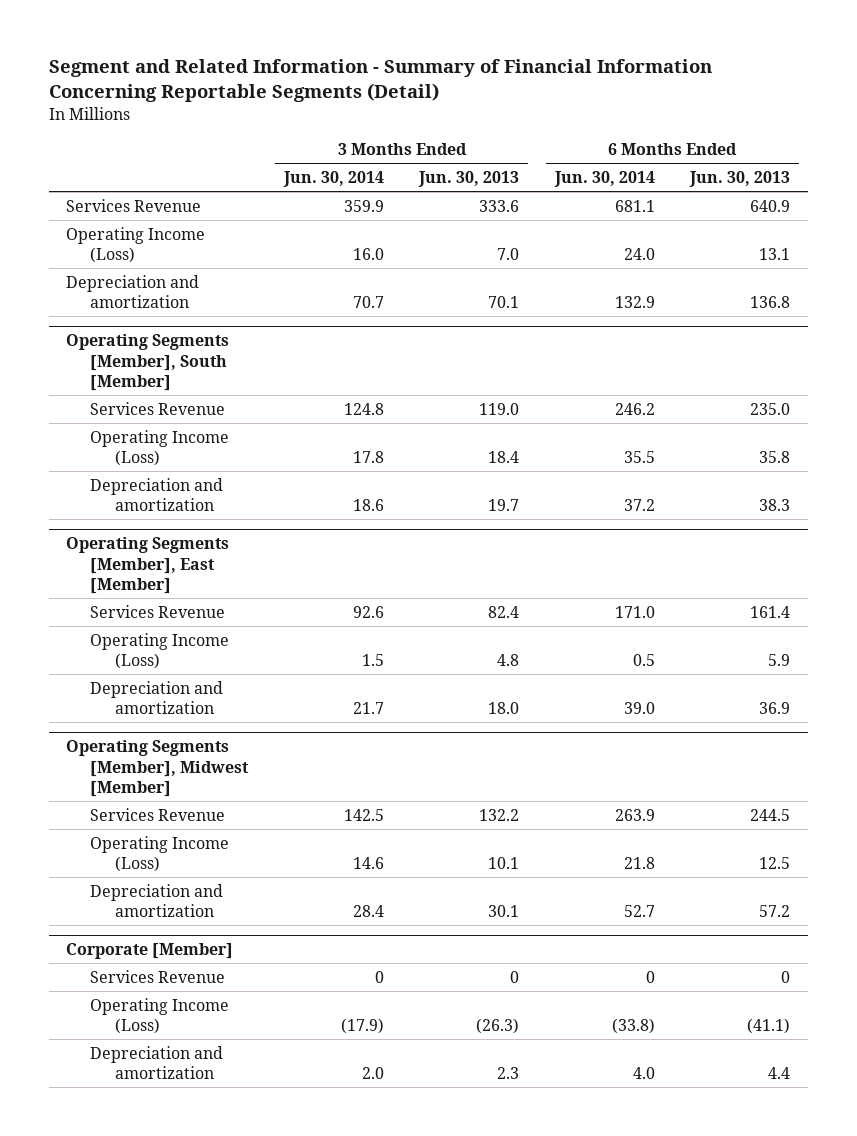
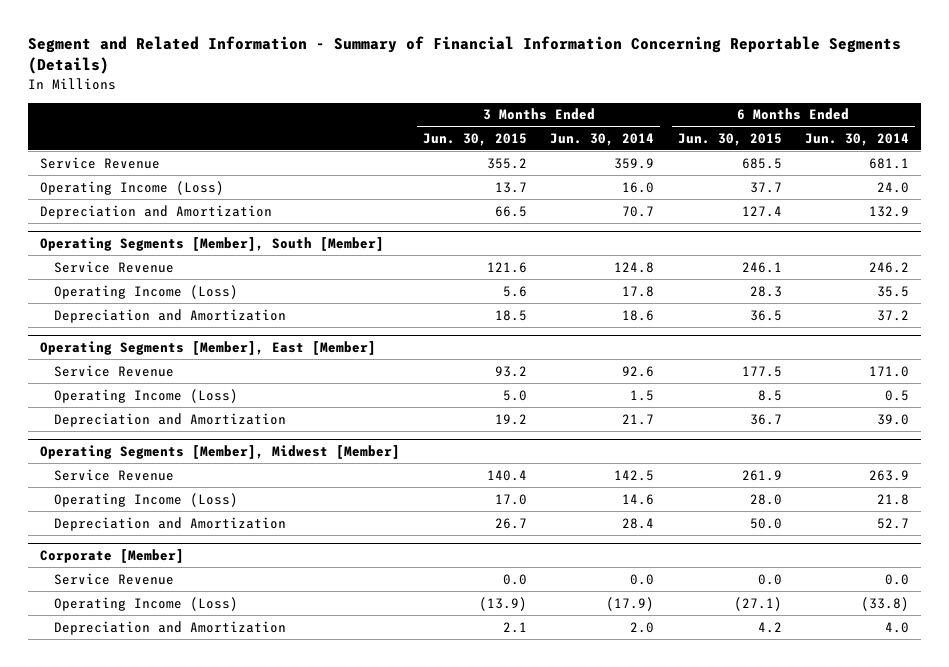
[48,59,712,103] Segment and Related Information - Summary of Financial Information Concerning Reportable Segments (Detail) -> [27,36,901,75] Segment and Related Information - Summary of Financial Information Concerning Reportable Segments (Details)
[418,171,520,188] Jun. 30, 2013 -> none
[689,171,791,188] Jun. 30, 2013 -> none
none -> [422,132,527,146] Jun. 30, 2015
none -> [677,132,782,146] Jun. 30, 2015
[66,198,202,212] Services Revenue -> [39,156,160,169] Service Revenue
[66,274,200,309] Depreciation and amortization -> [39,204,272,219] Depreciation and Amortization
[90,401,226,415] Services Revenue -> [53,260,174,273] Service Revenue
[90,477,224,512] Depreciation and amortization -> [53,308,286,323] Depreciation and Amortization
[90,604,226,618] Services Revenue -> [53,364,174,377] Service Revenue
[90,680,224,715] Depreciation and amortization -> [53,412,286,427] Depreciation and Amortization
[90,807,226,821] Services Revenue -> [53,468,174,481] Service Revenue
[90,883,224,918] Depreciation and amortization -> [53,516,286,531] Depreciation and Amortization
[90,969,226,983] Services Revenue -> [53,572,174,585] Service Revenue
[374,970,384,983] 0 -> [630,573,655,585] 0.0
[645,970,655,983] 0 -> [885,573,910,585] 0.0
[90,1045,224,1080] Depreciation and amortization -> [53,620,286,635] Depreciation and Amortization

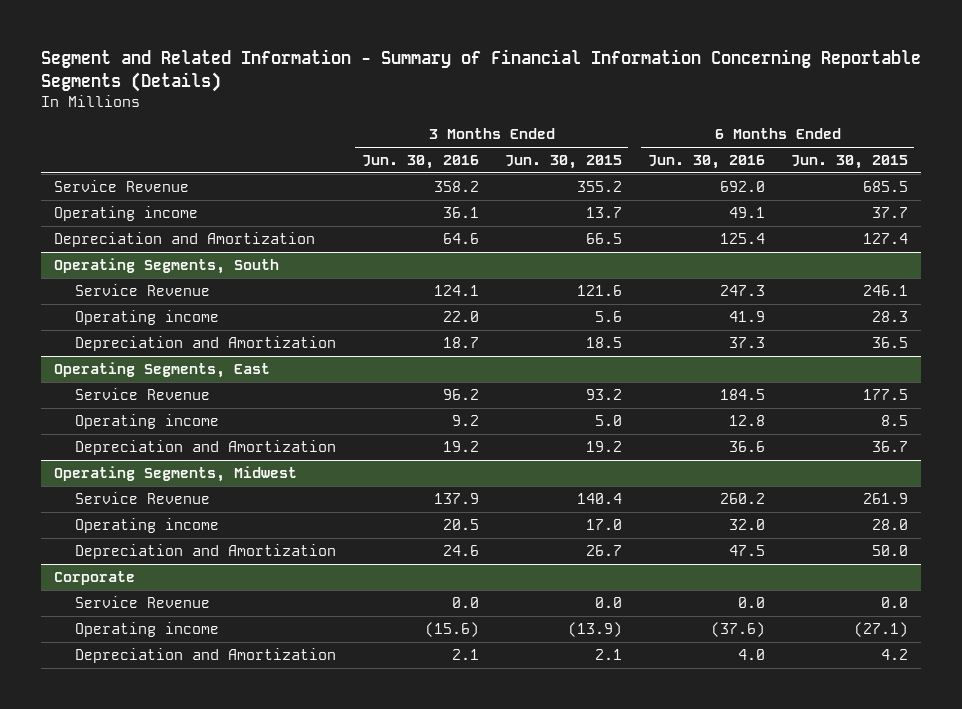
[550,132,655,146] Jun. 30, 2014 -> none
[805,132,910,146] Jun. 30, 2014 -> none
none -> [361,155,479,170] Jun. 30, 2016
none -> [647,155,765,170] Jun. 30, 2016
[39,180,224,195] Operating Income (Loss) -> [53,206,198,222] Operating income
[39,236,384,251] Operating Segments [Member], South [Member] -> [53,258,279,275] Operating Segments, South
[53,284,238,299] Operating Income (Loss) -> [74,310,219,326] Operating income
[39,340,376,355] Operating Segments [Member], East [Member] -> [53,362,270,379] Operating Segments, East
[53,388,238,403] Operating Income (Loss) -> [74,414,219,430] Operating income
[39,444,400,459] Operating Segments [Member], Midwest [Member] -> [53,466,297,483] Operating Segments, Midwest
[53,492,238,507] Operating Income (Loss) -> [74,518,219,534] Operating income
[39,548,184,563] Corporate [Member] -> [53,571,135,586] Corporate
[53,596,238,611] Operating Income (Loss) -> [74,622,219,638] Operating income

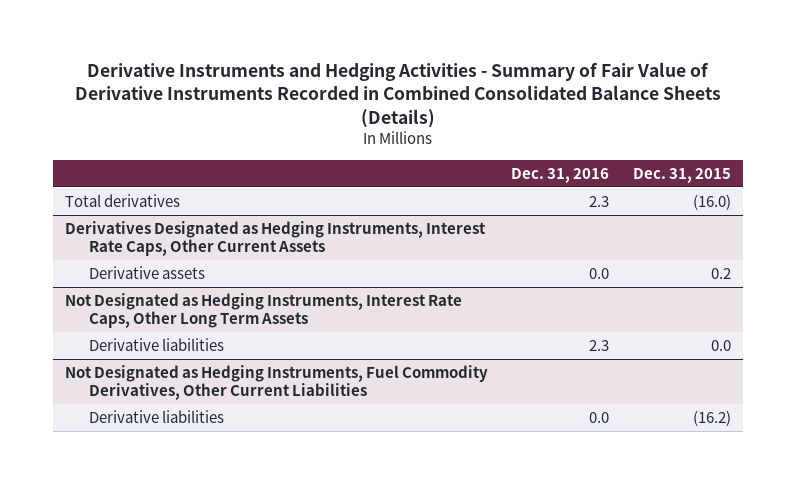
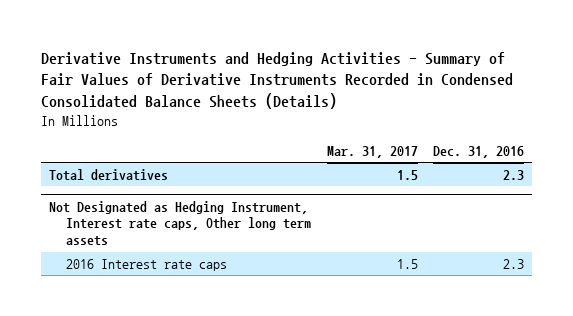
[74,61,721,128] Derivative Instruments and Hedging Activities - Summary of Fair Value of Derivative Instruments Recorded in Combined Consolidated Balance Sheets (Details) -> [41,51,514,110] Derivative Instruments and Hedging Activities - Summary of Fair Values of Derivative Instruments Recorded in Condensed Consolidated Balance Sheets (Details)
[633,167,732,183] Dec. 31, 2015 -> none
none -> [326,145,418,158] Mar. 31, 2017
[64,221,486,257] Derivatives Designated as Hedging Instruments, Interest Rate Caps, Other Current Assets -> none
[89,266,206,280] Derivative assets -> none
[89,338,225,352] Derivative liabilities -> none
[64,365,488,401] Not Designated as Hedging Instruments, Fuel Commodity Derivatives, Other Current Liabilities -> none
[89,410,225,424] Derivative liabilities -> none
[64,293,462,329] Not Designated as Hedging Instruments, Interest Rate Caps, Other Long Term Assets -> [49,200,311,247] Not Designated as Hedging Instrument, Interest rate caps, Other long term assets
none -> [65,259,227,272] 2016 Interest rate caps

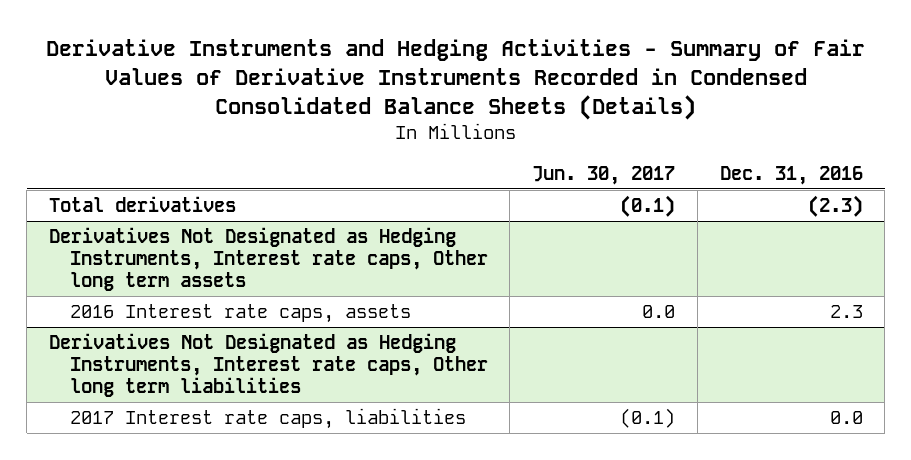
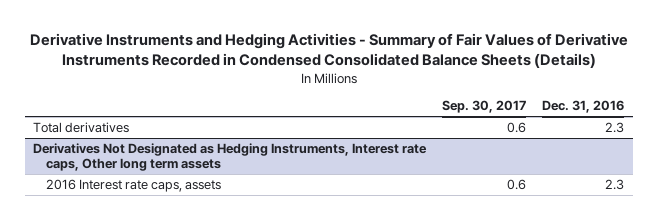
[532,165,676,185] Jun. 30, 2017 -> none
none -> [442,100,527,114] Sep. 30, 2017
[807,194,863,217] (2.3) -> [605,121,625,133] 2.3
[48,332,488,397] Derivatives Not Designated as Hedging Instruments, Interest rate caps, Other long term liabilities -> none
[69,407,466,429] 2017 Interest rate caps, liabilities -> none

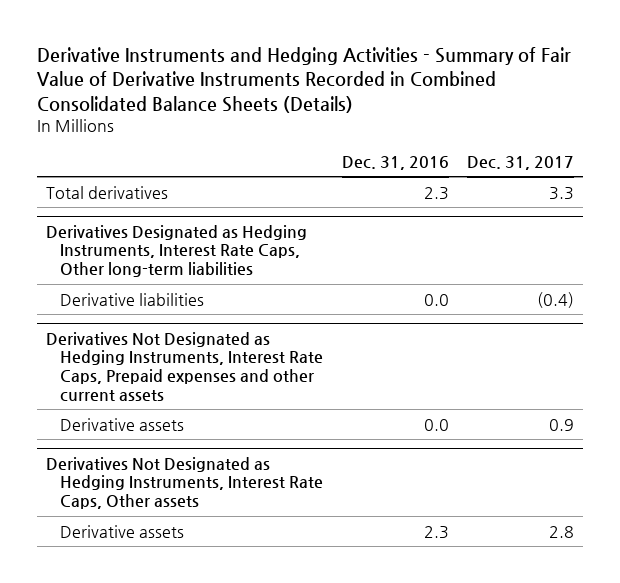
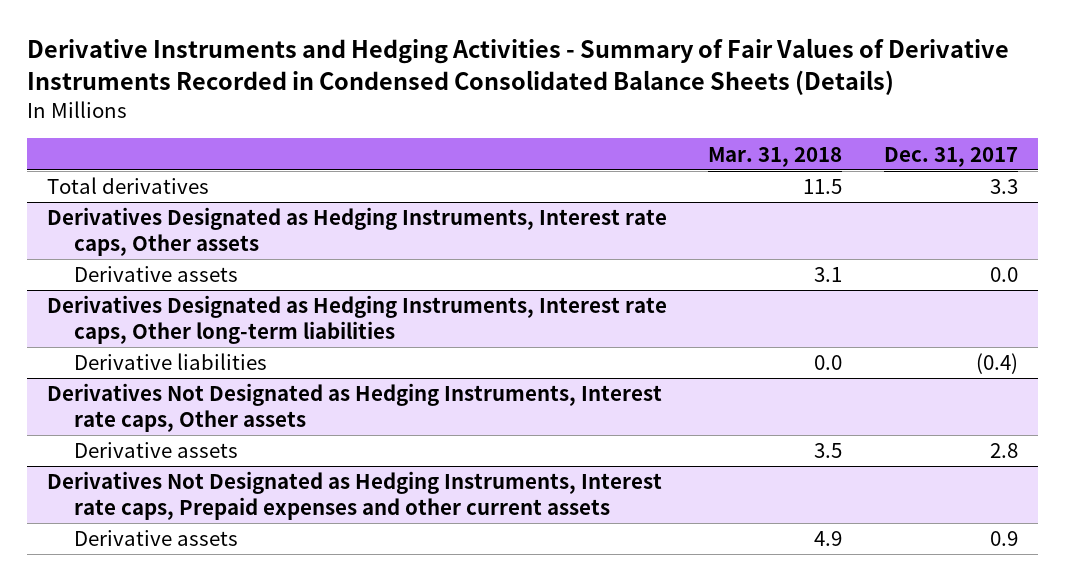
[37,47,572,113] Derivative Instruments and Hedging Activities - Summary of Fair Value of Derivative Instruments Recorded in Combined Consolidated Balance Sheets (Details) -> [26,38,1009,96] Derivative Instruments and Hedging Activities - Summary of Fair Values of Derivative Instruments Recorded in Condensed Consolidated Balance Sheets (Details)
[341,155,449,170] Dec. 31, 2016 -> none
none -> [708,146,843,167] Mar. 31, 2018
none -> [47,207,668,256] Derivatives Designated as Hedging Instruments, Interest rate caps, Other assets
none -> [74,266,239,283] Derivative assets
[46,224,308,277] Derivatives Designated as Hedging Instruments, Interest Rate Caps, Other long-term liabilities -> [47,295,668,344] Derivatives Designated as Hedging Instruments, Interest rate caps, Other long-term liabilities
[46,331,324,402] Derivatives Not Designated as Hedging Instruments, Interest Rate Caps, Prepaid expenses and other current assets -> none
[60,417,185,431] Derivative assets -> none
[46,456,324,509] Derivatives Not Designated as Hedging Instruments, Interest Rate Caps, Other assets -> [47,383,663,432] Derivatives Not Designated as Hedging Instruments, Interest rate caps, Other assets
none -> [47,471,663,520] Derivatives Not Designated as Hedging Instruments, Interest rate caps, Prepaid expenses and other current assets
none -> [74,530,239,547] Derivative assets

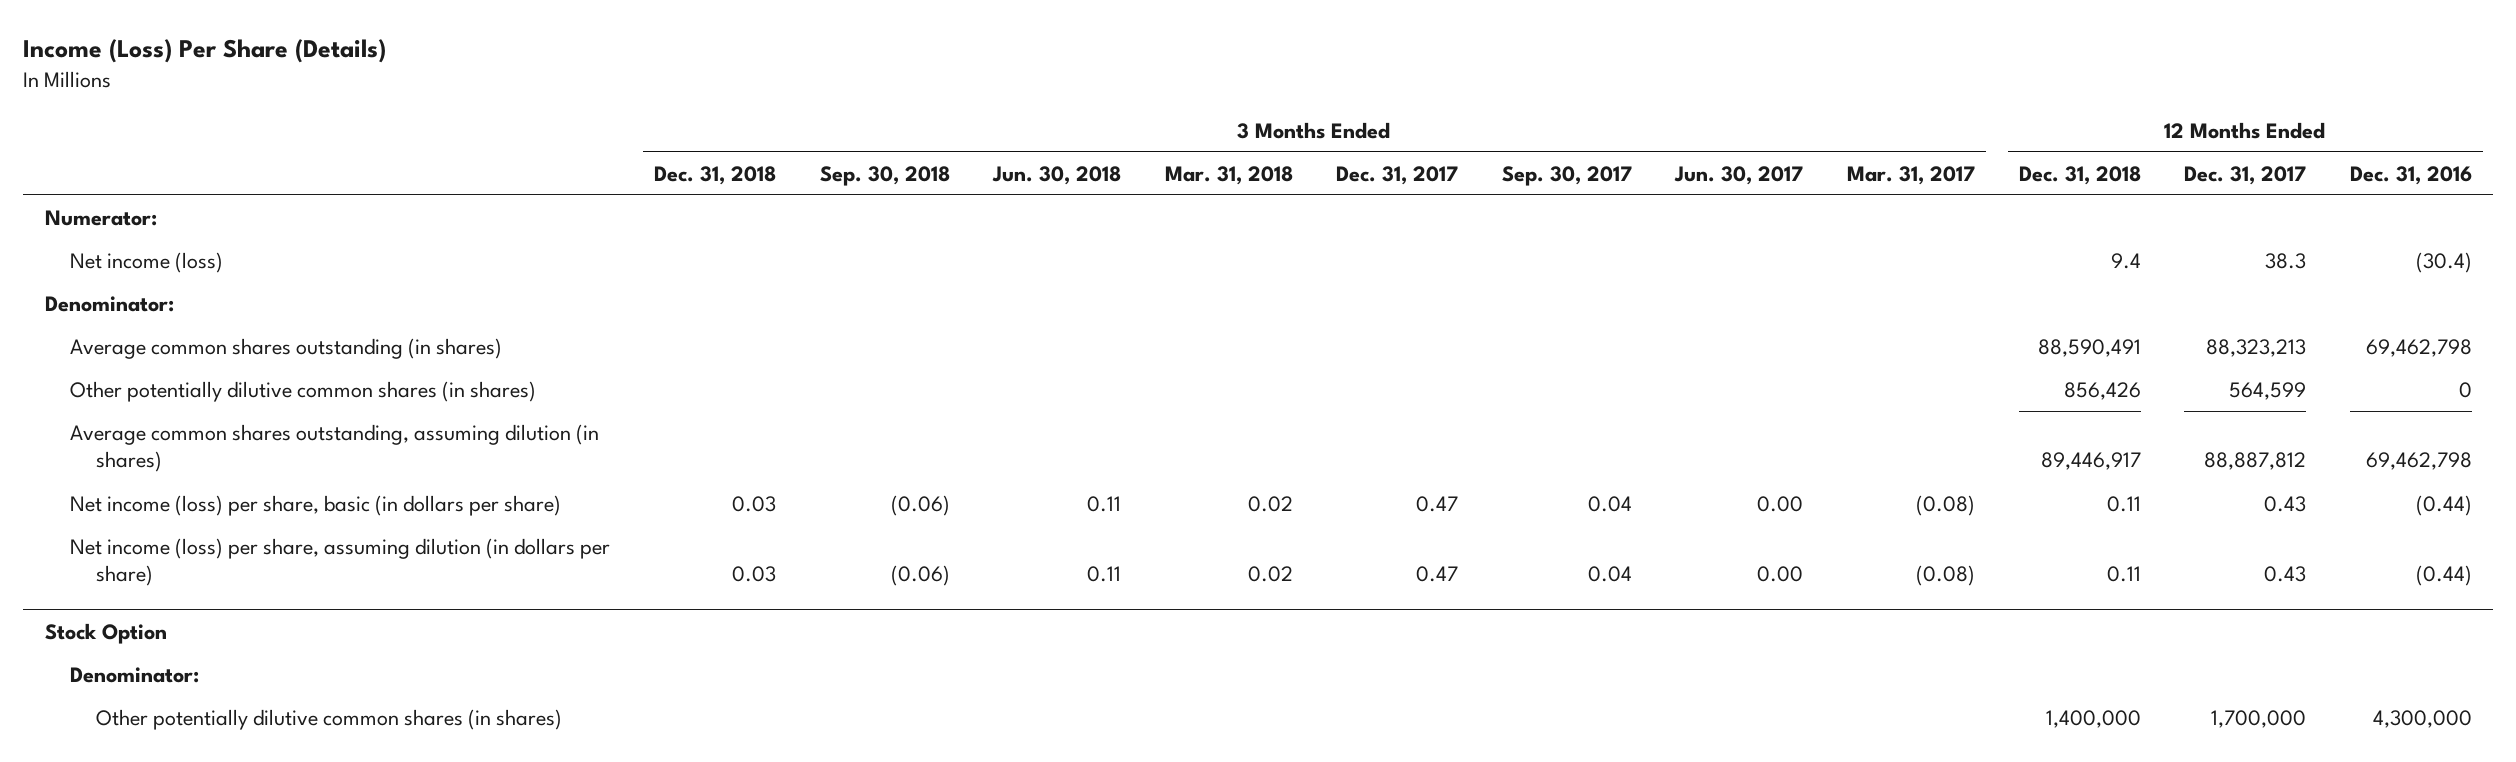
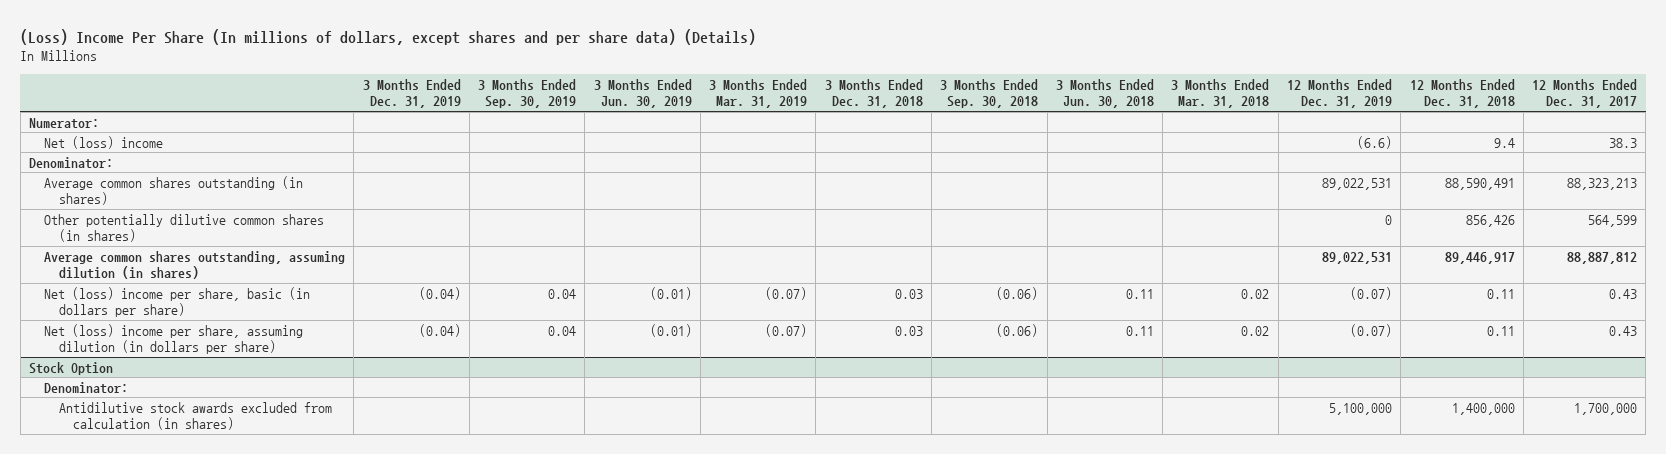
[23,39,387,64] Income (Loss) Per Share (Details) -> [20,28,757,45] (Loss) Income Per Share (In millions of dollars, except shares and per share data) (Details)
[1336,165,1459,185] Dec. 31, 2017 -> none
[1501,165,1632,186] Sep. 30, 2017 -> none
[1674,165,1804,185] Jun. 30, 2017 -> none
[1846,165,1975,185] Mar. 31, 2017 -> none
[2349,165,2472,185] Dec. 31, 2016 -> none
none -> [362,78,461,109] 3 Months Ended Dec. 31, 2019
none -> [478,78,577,109] 3 Months Ended Sep. 30, 2019
none -> [593,78,692,109] 3 Months Ended Jun. 30, 2019
none -> [709,78,808,109] 3 Months Ended Mar. 31, 2019
none -> [1287,78,1393,109] 12 Months Ended Dec. 31, 2019
[70,251,224,273] Net income (loss) -> [43,135,163,149] Net (loss) income
[70,494,562,516] Net income (loss) per share, basic (in dollars per share) -> [43,286,310,318] Net (loss) income per share, basic (in dollars per share)
[70,537,611,587] Net income (loss) per share, assuming dilution (in dollars per share) -> [43,323,303,355] Net (loss) income per share, assuming dilution (in dollars per share)
[95,708,562,730] Other potentially dilutive common shares (in shares) -> [58,401,332,431] Antidilutive stock awards excluded from calculation (in shares)

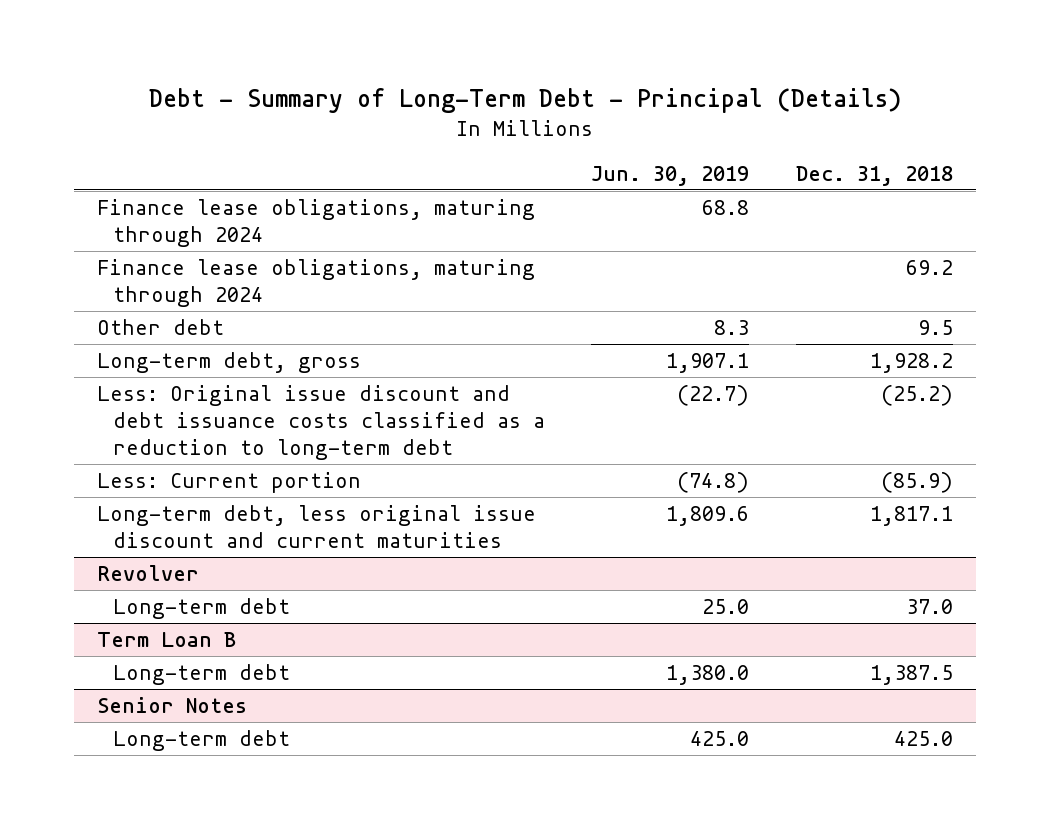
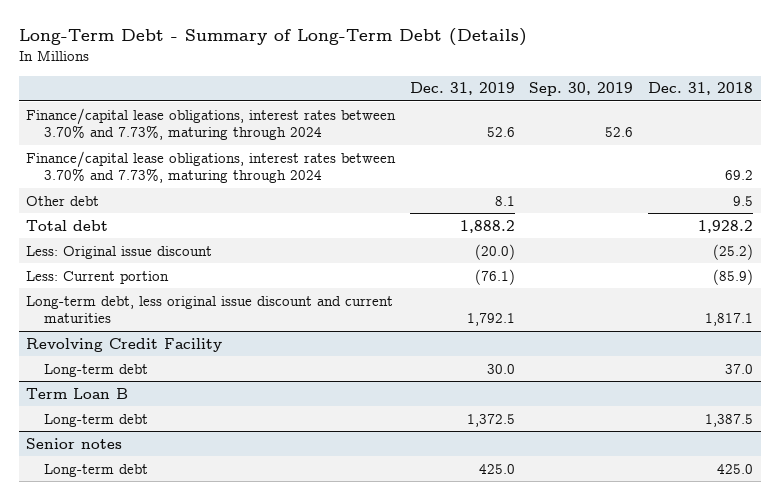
[149,88,902,114] Debt - Summary of Long-Term Debt - Principal (Details) -> [18,28,527,47] Long-Term Debt - Summary of Long-Term Debt (Details)
[591,166,750,187] Jun. 30, 2019 -> none
none -> [409,82,515,96] Dec. 31, 2019
none -> [529,82,634,97] Sep. 30, 2019
[97,198,536,247] Finance lease obligations, maturing through 2024 -> [25,107,396,141] Finance/capital lease obligations, interest rates between 3.70% and 7.73%, maturing through 2024
[97,258,536,307] Finance lease obligations, maturing through 2024 -> [25,150,396,184] Finance/capital lease obligations, interest rates between 3.70% and 7.73%, maturing through 2024
[97,351,362,373] Long-term debt, gross -> [25,219,108,231] Total debt
[97,384,545,460] Less: Original issue discount and debt issuance costs classified as a reduction to long-term debt -> [25,245,212,259] Less: Original issue discount
[97,564,200,581] Revolver -> [25,337,222,352] Revolving Credit Facility
[97,696,248,713] Senior Notes -> [25,437,122,449] Senior notes

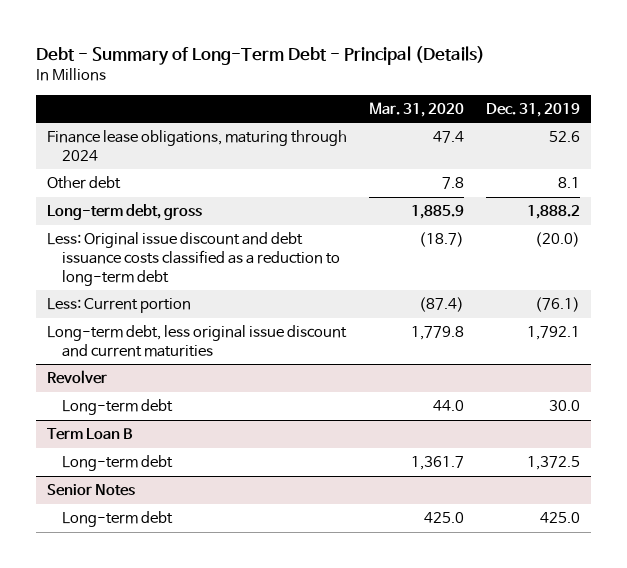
[18,28,527,47] Long-Term Debt - Summary of Long-Term Debt (Details) -> [36,45,486,65] Debt - Summary of Long-Term Debt - Principal (Details)
[529,82,634,97] Sep. 30, 2019 -> none
[648,82,754,96] Dec. 31, 2018 -> none
none -> [369,101,465,117] Mar. 31, 2020
[25,150,396,184] Finance/capital lease obligations, interest rates between 3.70% and 7.73%, maturing through 2024 -> none
[25,107,396,141] Finance/capital lease obligations, interest rates between 3.70% and 7.73%, maturing through 2024 -> [47,130,348,161] Finance lease obligations, maturing through 2024
[25,219,108,231] Total debt -> [47,204,203,221] Long-term debt, gross
[25,245,212,259] Less: Original issue discount -> [47,232,341,286] Less: Original issue discount and debt issuance costs classified as a reduction to long-term debt
[25,337,222,352] Revolving Credit Facility -> [47,370,108,385] Revolver
[25,437,122,449] Senior notes -> [47,484,136,497] Senior Notes

